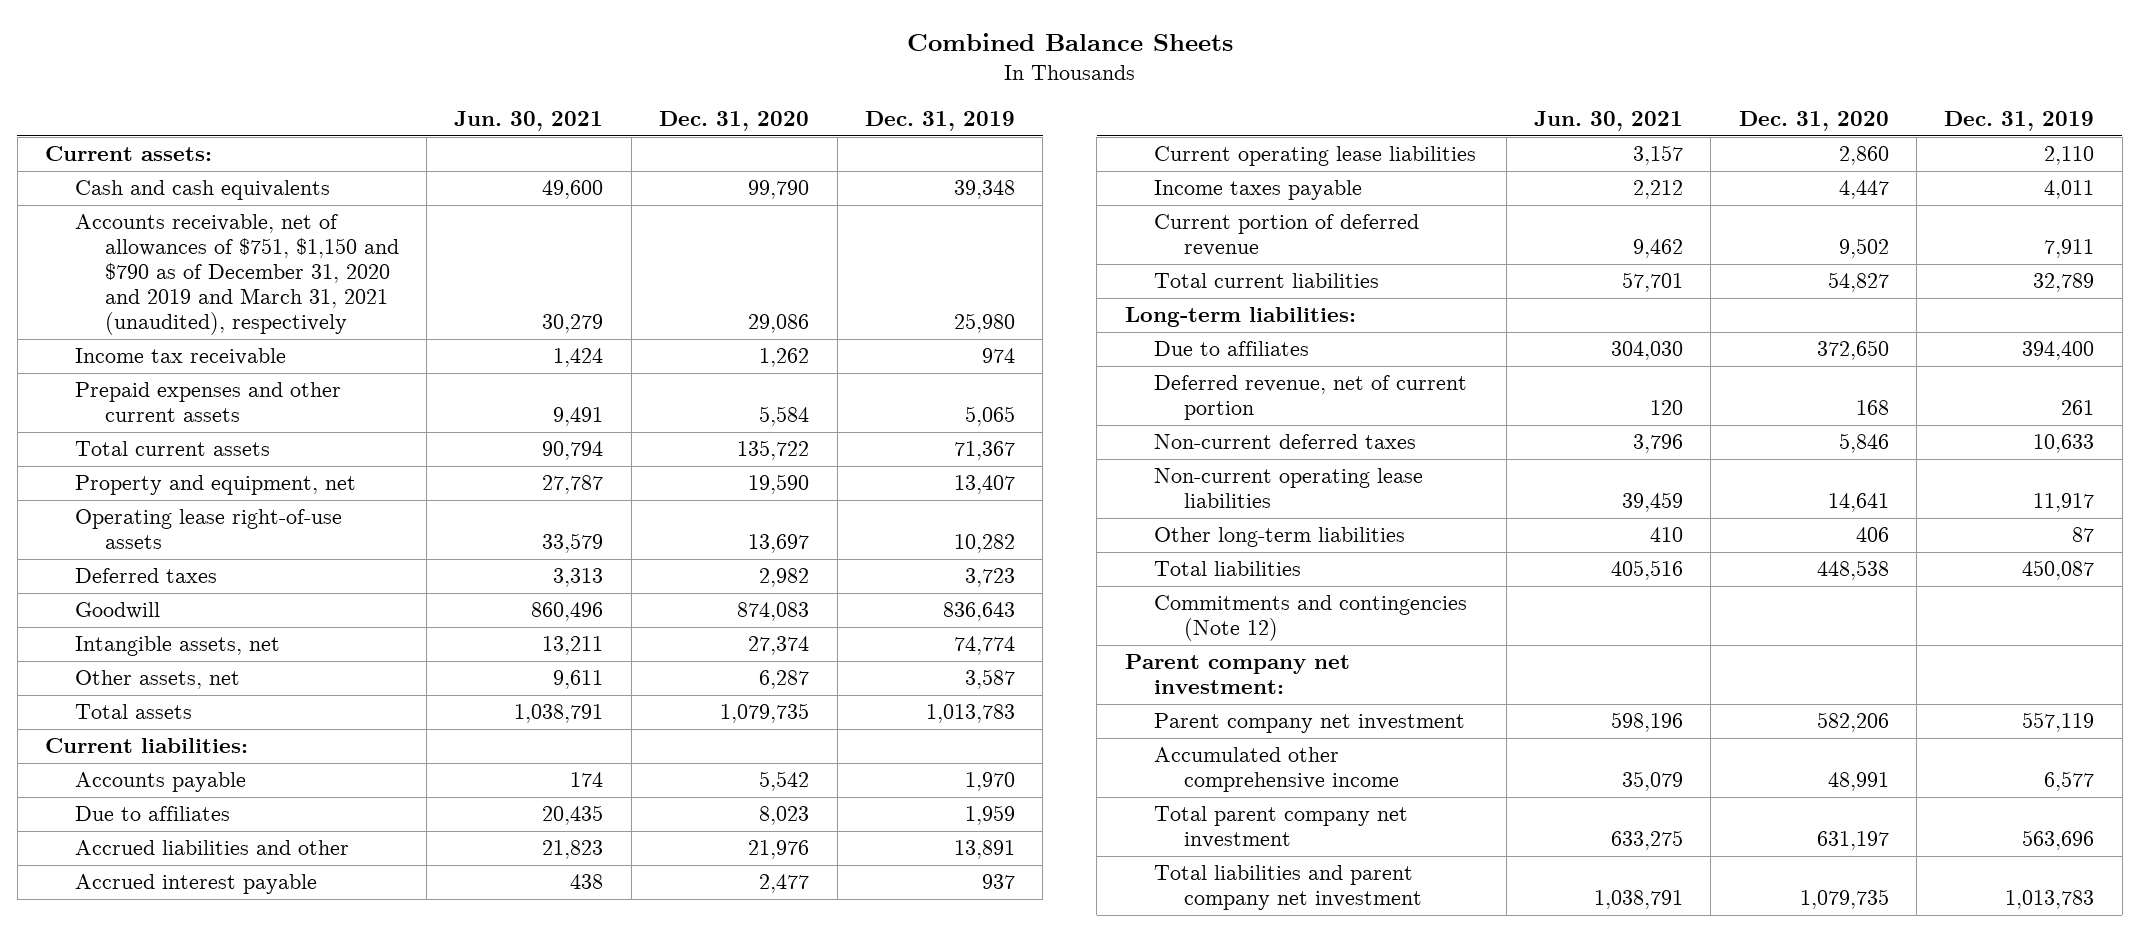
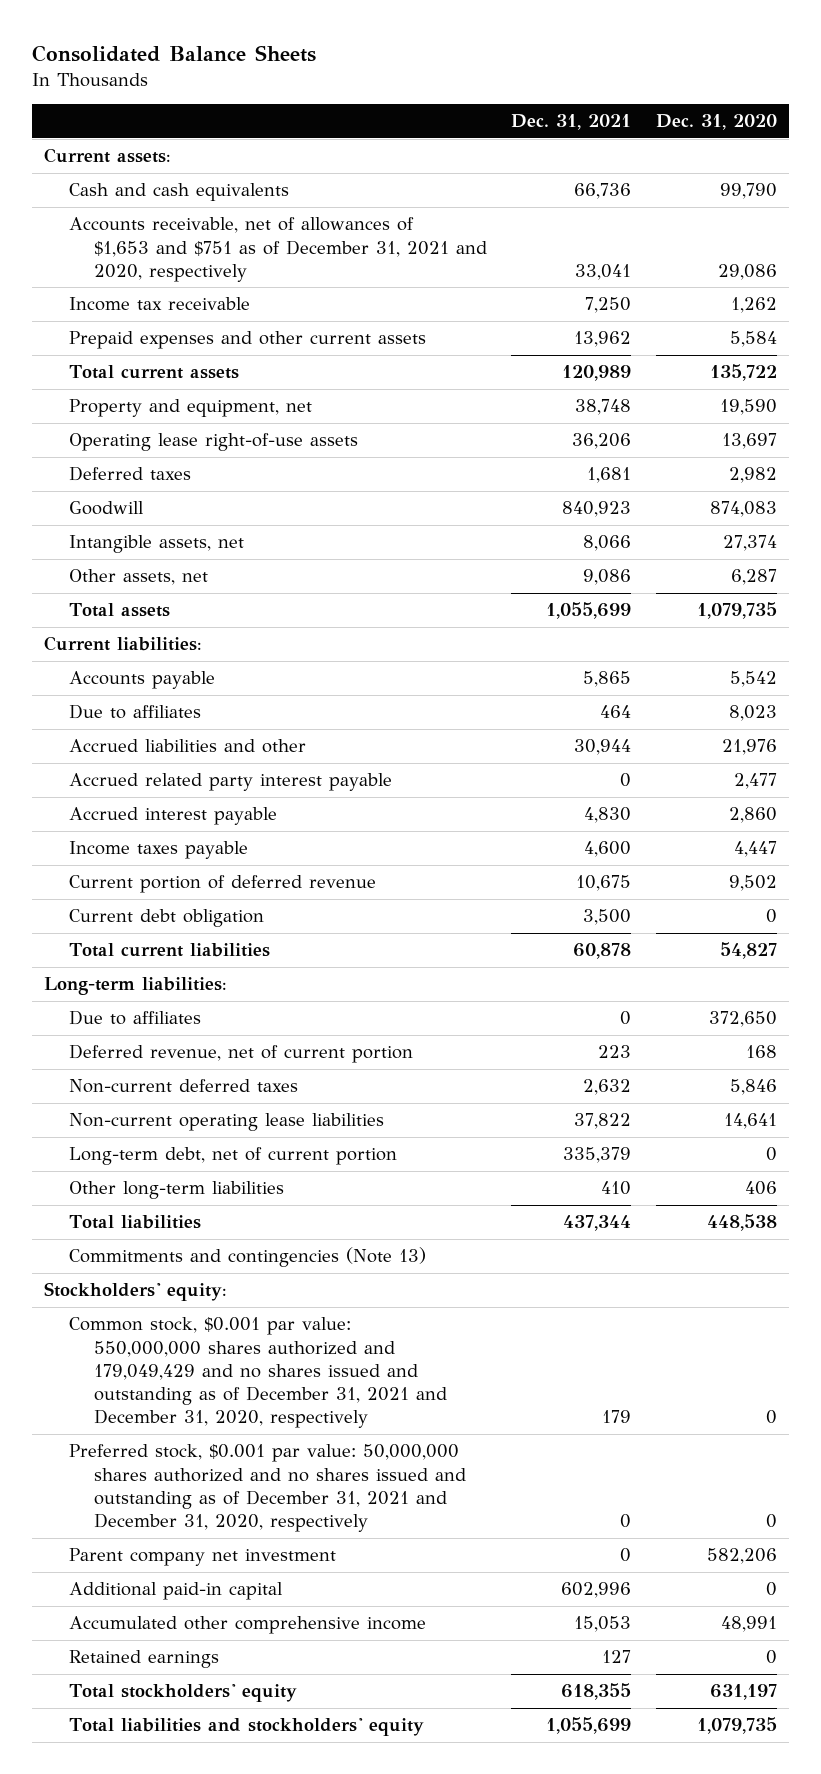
[906,33,1233,52] Combined Balance Sheets -> [31,44,316,62] Consolidated Balance Sheets
[454,111,604,132] Jun. 30, 2021 -> none
[864,111,1015,132] Dec. 31, 2019 -> none
none -> [511,114,632,131] Dec. 31, 2021
[74,214,399,336] Accounts receivable, net of allowances of $751, $1,150 and $790 as of December 31, 2020 and 2019 and March 31, 2021 (unaudited), respectively -> [68,217,487,282] Accounts receivable, net of allowances of $1,653 and $751 as of December 31, 2021 and 2020, respectively
[1154,146,1477,167] Current operating lease liabilities -> none
none -> [68,773,392,792] Accrued related party interest payable
[759,874,810,894] 2,477 -> [728,807,777,824] 2,860
none -> [68,909,264,928] Current debt obligation
none -> [68,1147,397,1166] Long-term debt, net of current portion
[1154,595,1468,642] Commitments and contingencies (Note 12) -> [68,1247,426,1268] Commitments and contingencies (Note 13)
[1124,654,1350,695] Parent company net investment: -> [44,1282,228,1302] Stockholders' equity:
none -> [68,1317,447,1429] Common stock, $0.001 par value: 550,000,000 shares authorized and 179,049,429 and no shares issued and outstanding as of December 31, 2021 and December 31, 2020, respectively
none -> [68,1444,466,1533] Preferred stock, $0.001 par value: 50,000,000 shares authorized and no shares issued and outstanding as of December 31, 2021 and December 31, 2020, respectively
none -> [68,1582,283,1601] Additional paid-in capital
none -> [68,1650,219,1669] Retained earnings
[1154,806,1409,849] Total parent company net investment -> [68,1684,297,1703] Total stockholders' equity
[1154,865,1423,911] Total liabilities and parent company net investment -> [68,1718,424,1737] Total liabilities and stockholders' equity

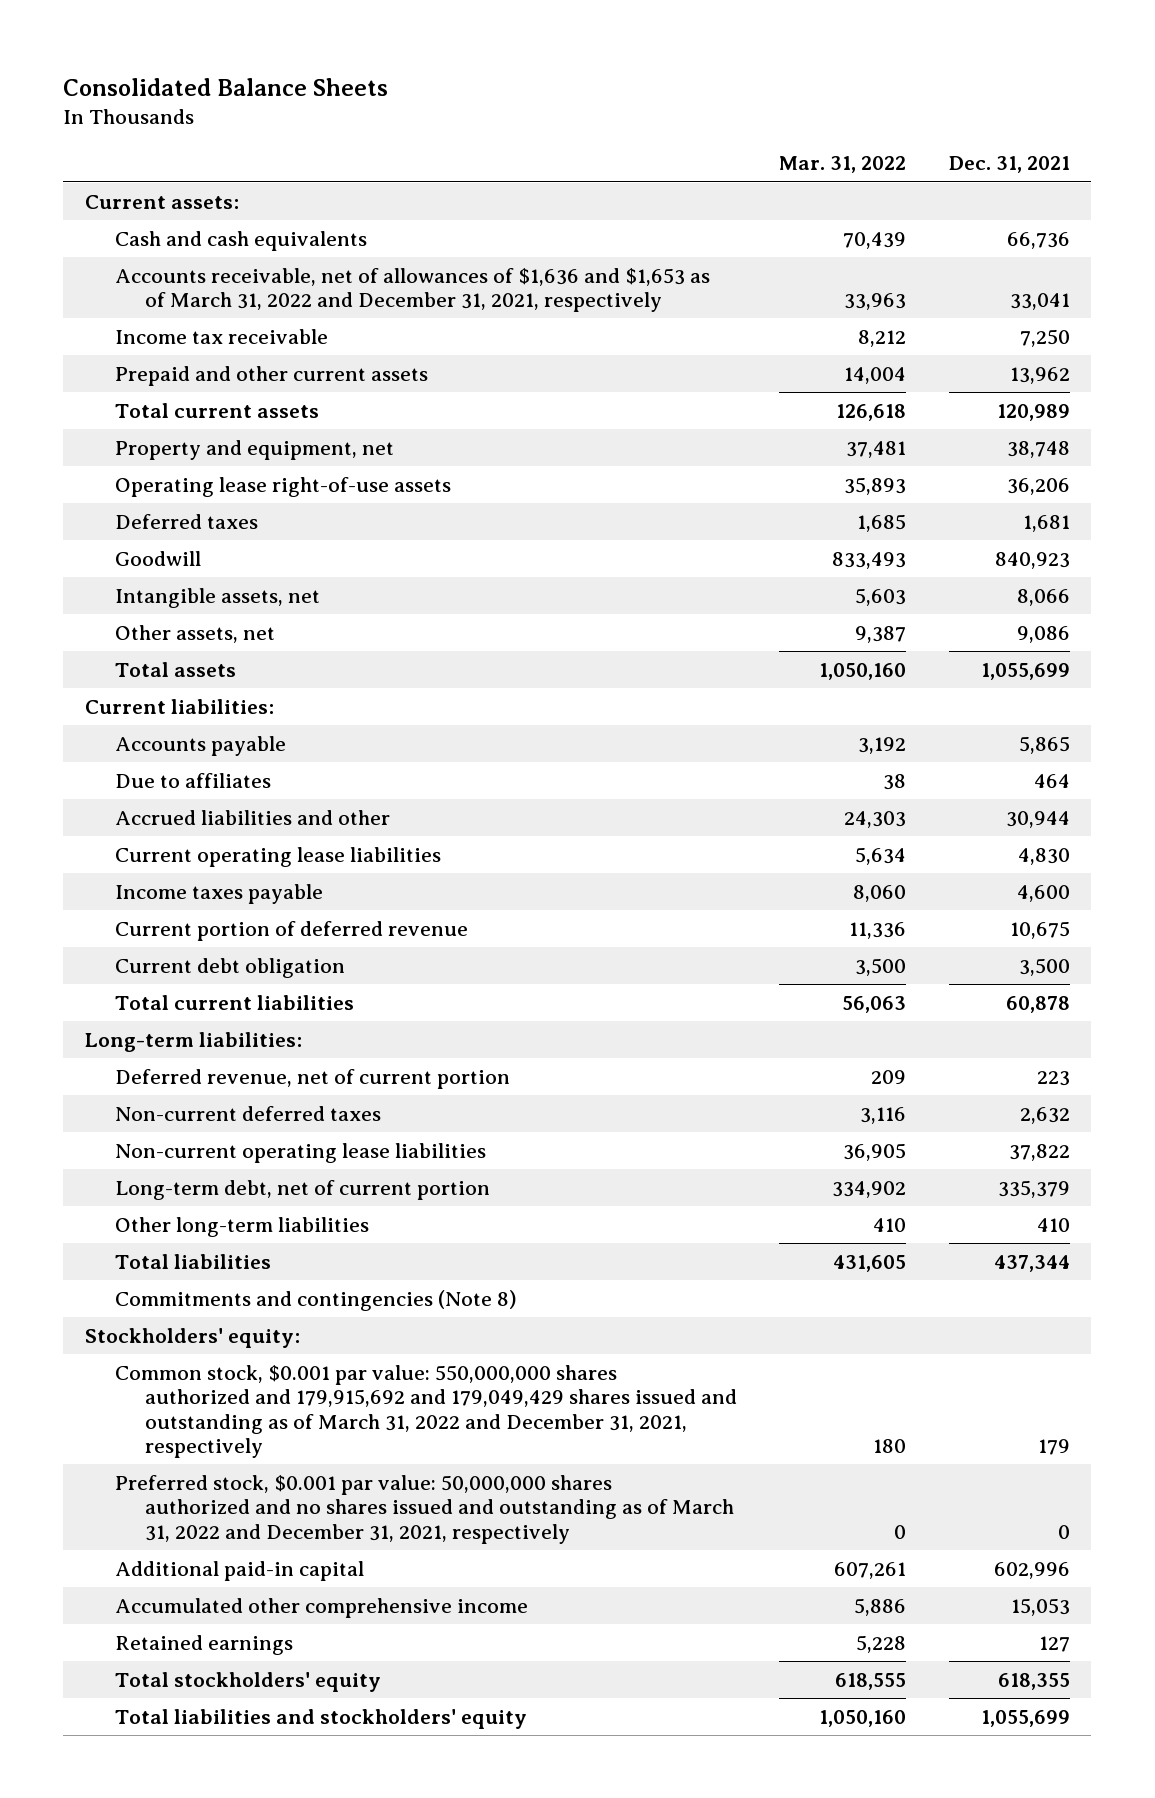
[655,114,777,131] Dec. 31, 2020 -> none
none -> [779,156,907,174] Mar. 31, 2022
[68,217,487,282] Accounts receivable, net of allowances of $1,653 and $751 as of December 31, 2021 and 2020, respectively -> [114,267,710,313] Accounts receivable, net of allowances of $1,636 and $1,653 as of March 31, 2022 and December 31, 2021, respectively
[68,331,426,350] Prepaid expenses and other current assets -> [114,365,428,386] Prepaid and other current assets
[68,773,392,792] Accrued related party interest payable -> none
[68,807,277,826] Accrued interest payable -> [114,846,441,867] Current operating lease liabilities
[68,1010,201,1026] Due to affiliates -> none
[68,1247,426,1268] Commitments and contingencies (Note 13) -> [114,1289,517,1311] Commitments and contingencies (Note 8)
[68,1548,336,1567] Parent company net investment -> none
[68,1317,447,1429] Common stock, $0.001 par value: 550,000,000 shares authorized and 179,049,429 and no shares issued and outstanding as of December 31, 2021 and December 31, 2020, respectively -> [114,1364,737,1459] Common stock, $0.001 par value: 550,000,000 shares authorized and 179,915,692 and 179,049,429 shares issued and outstanding as of March 31, 2022 and December 31, 2021, respectively
[68,1444,466,1533] Preferred stock, $0.001 par value: 50,000,000 shares authorized and no shares issued and outstanding as of December 31, 2021 and December 31, 2020, respectively -> [114,1474,734,1544] Preferred stock, $0.001 par value: 50,000,000 shares authorized and no shares issued and outstanding as of March 31, 2022 and December 31, 2021, respectively

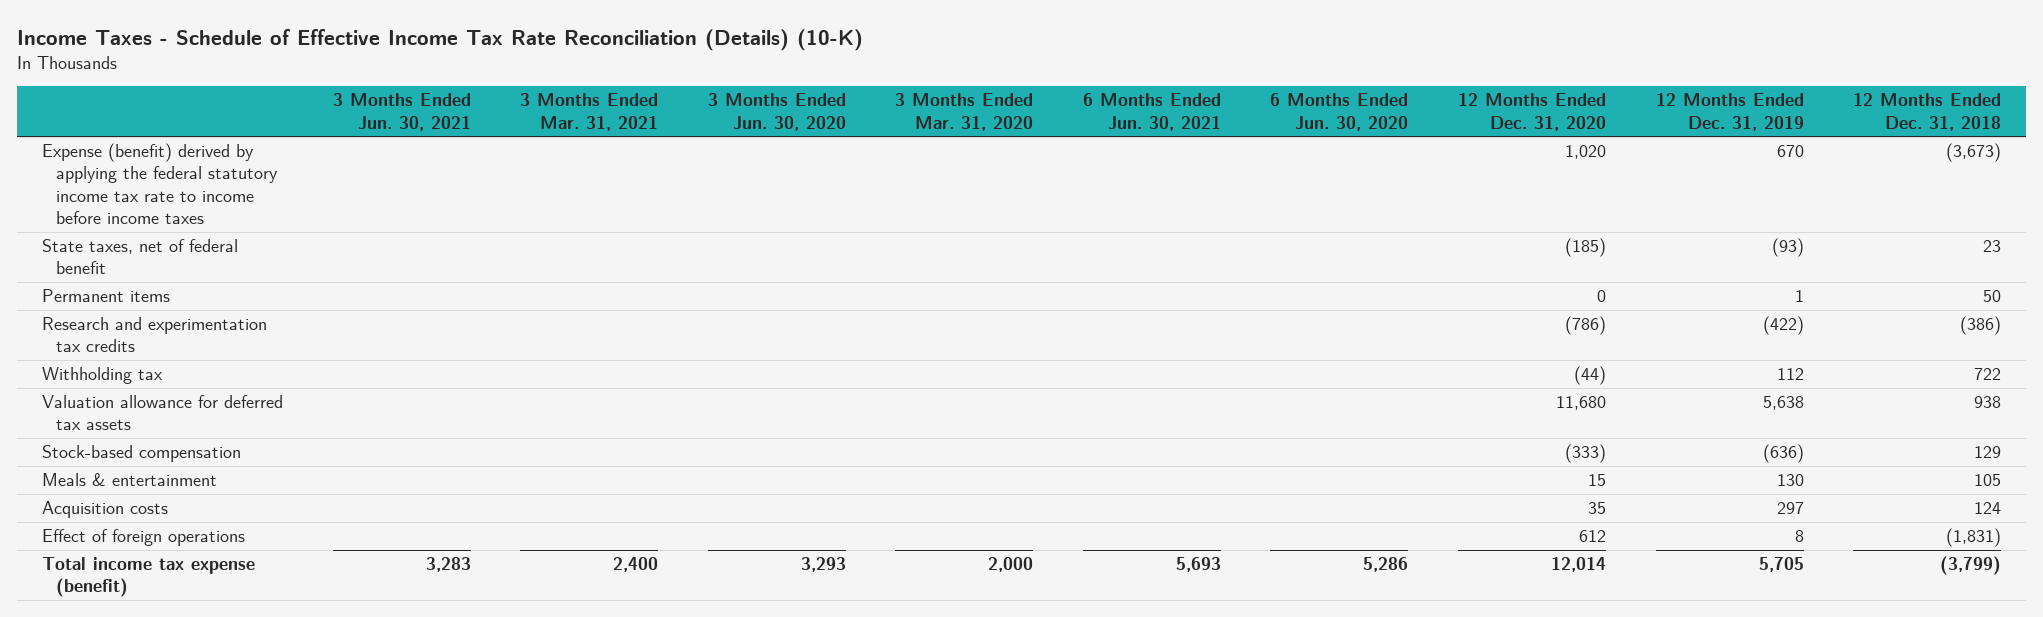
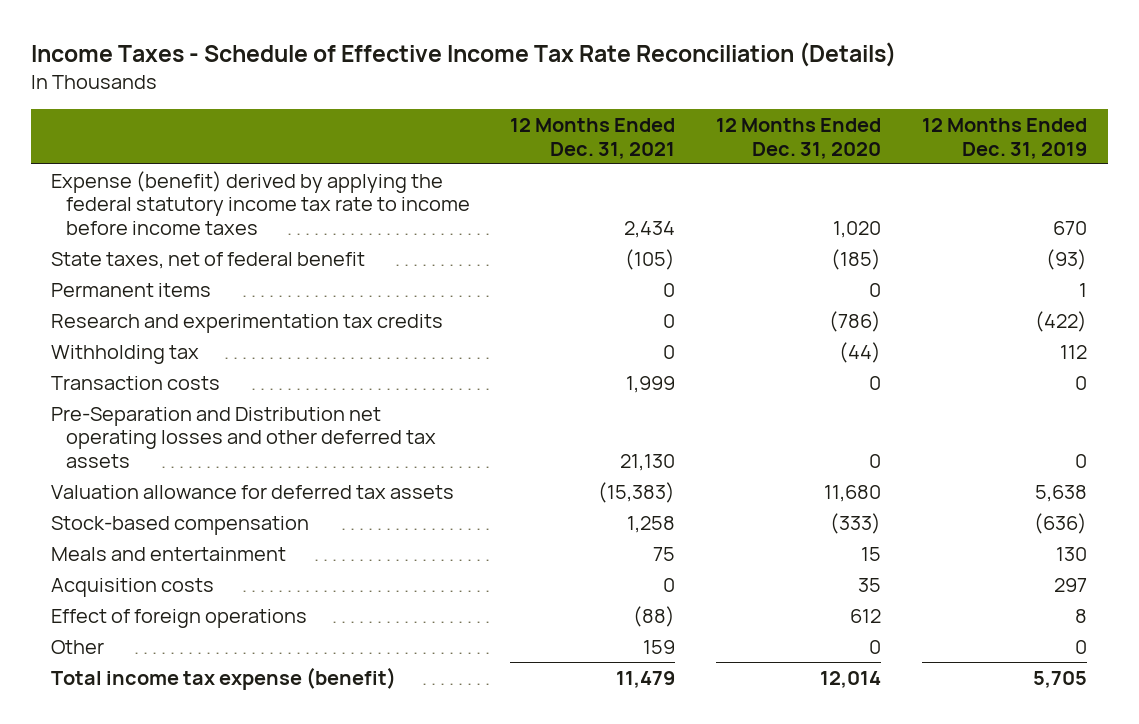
[17,28,864,51] Income Taxes - Schedule of Effective Income Tax Rate Reconciliation (Details) (10-K) -> [30,42,896,68] Income Taxes - Schedule of Effective Income Tax Rate Reconciliation (Details)
[332,93,471,131] 3 Months Ended Jun. 30, 2021 -> none
[520,93,659,131] 3 Months Ended Mar. 31, 2021 -> none
[707,93,846,131] 3 Months Ended Jun. 30, 2020 -> none
[895,93,1034,131] 3 Months Ended Mar. 31, 2020 -> none
[1082,93,1221,131] 6 Months Ended Jun. 30, 2021 -> none
[1270,93,1409,131] 6 Months Ended Jun. 30, 2020 -> none
[1853,93,2002,131] 12 Months Ended Dec. 31, 2018 -> none
none -> [510,118,676,159] 12 Months Ended Dec. 31, 2021
none -> [51,375,221,390] Transaction costs
none -> [51,406,436,468] Pre-Separation and Distribution net operating losses and other deferred tax assets
[42,473,218,487] Meals & entertainment -> [51,546,287,561] Meals and entertainment
none -> [51,639,105,654] Other

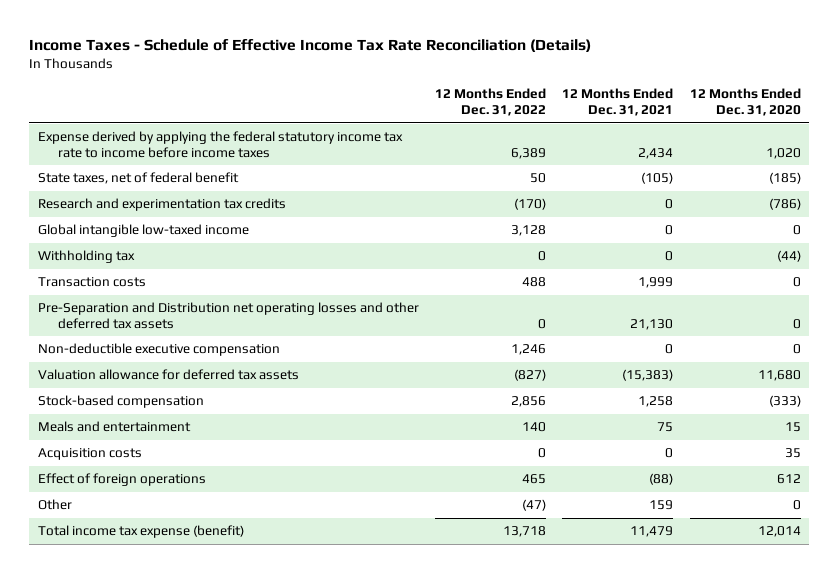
[922,118,1088,159] 12 Months Ended Dec. 31, 2019 -> none
none -> [434,88,546,117] 12 Months Ended Dec. 31, 2022
[51,170,470,235] Expense (benefit) derived by applying the federal statutory income tax rate to income before income taxes -> [37,131,403,158] Expense derived by applying the federal statutory income tax rate to income before income taxes
[51,282,212,297] Permanent items -> none
none -> [37,224,249,238] Global intangible low-taxed income
none -> [37,343,280,357] Non-deductible executive compensation

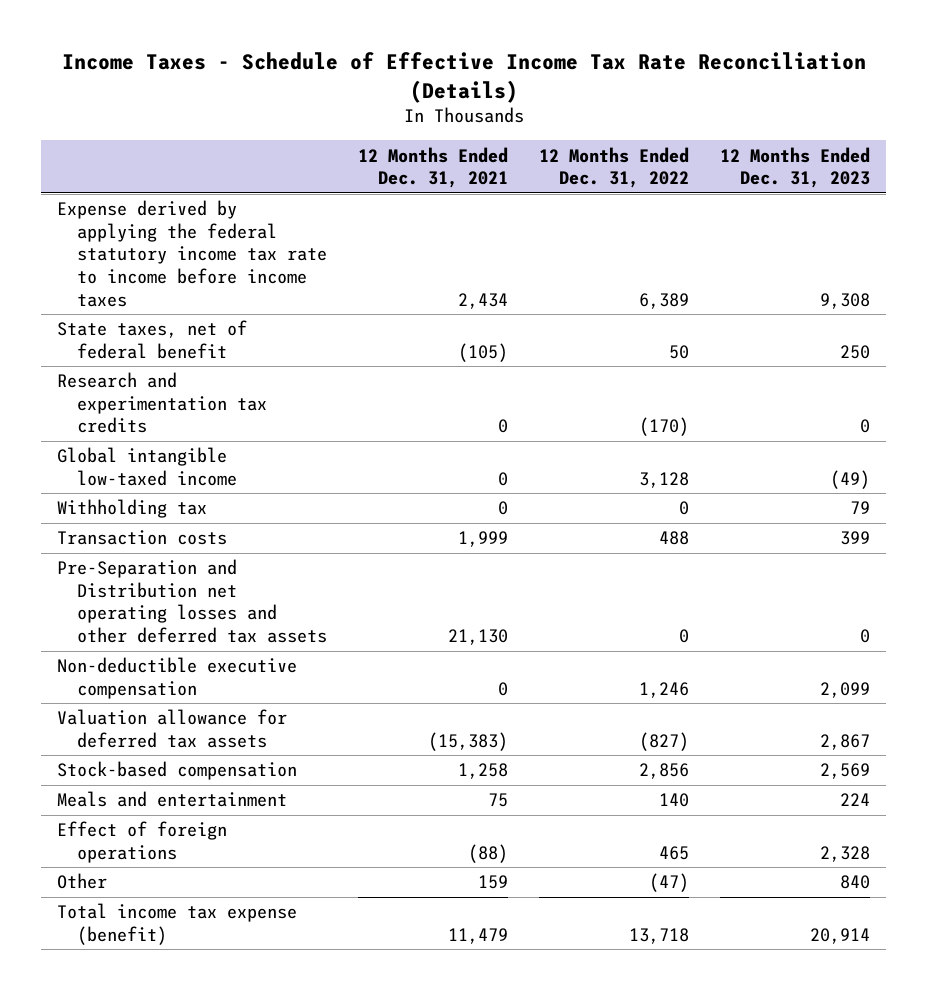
[689,88,801,117] 12 Months Ended Dec. 31, 2020 -> none
none -> [720,146,871,189] 12 Months Ended Dec. 31, 2023
[37,448,142,461] Acquisition costs -> none

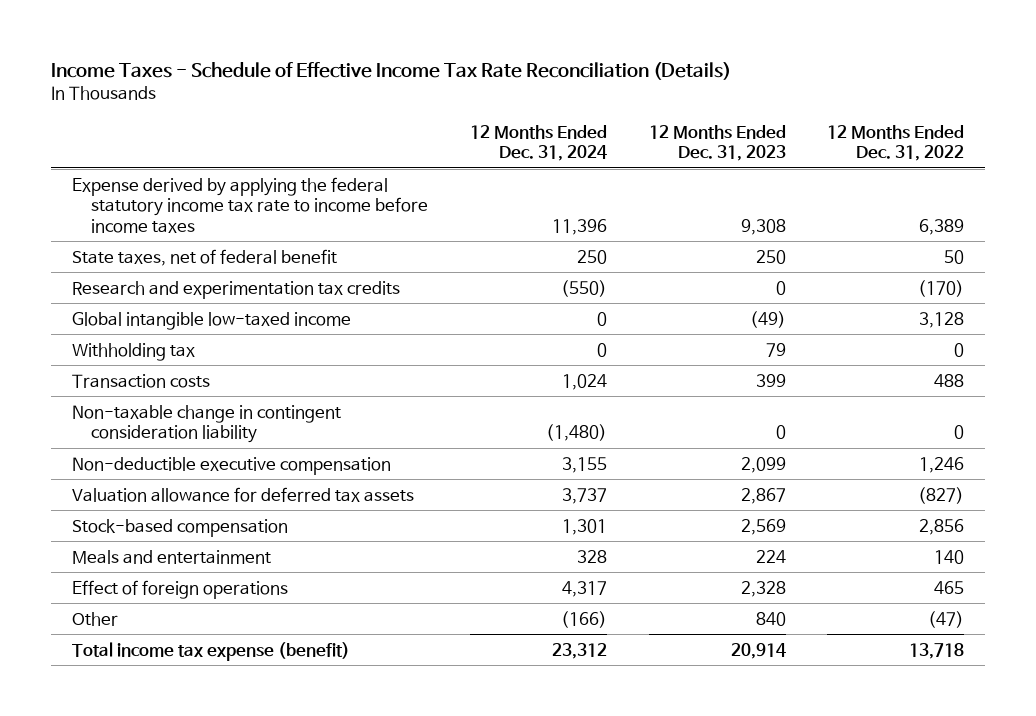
[358,146,509,189] 12 Months Ended Dec. 31, 2021 -> none
none -> [469,124,607,162] 12 Months Ended Dec. 31, 2024
[56,559,327,644] Pre-Separation and Distribution net operating losses and other deferred tax assets -> none
none -> [72,404,342,444] Non-taxable change in contingent consideration liability

